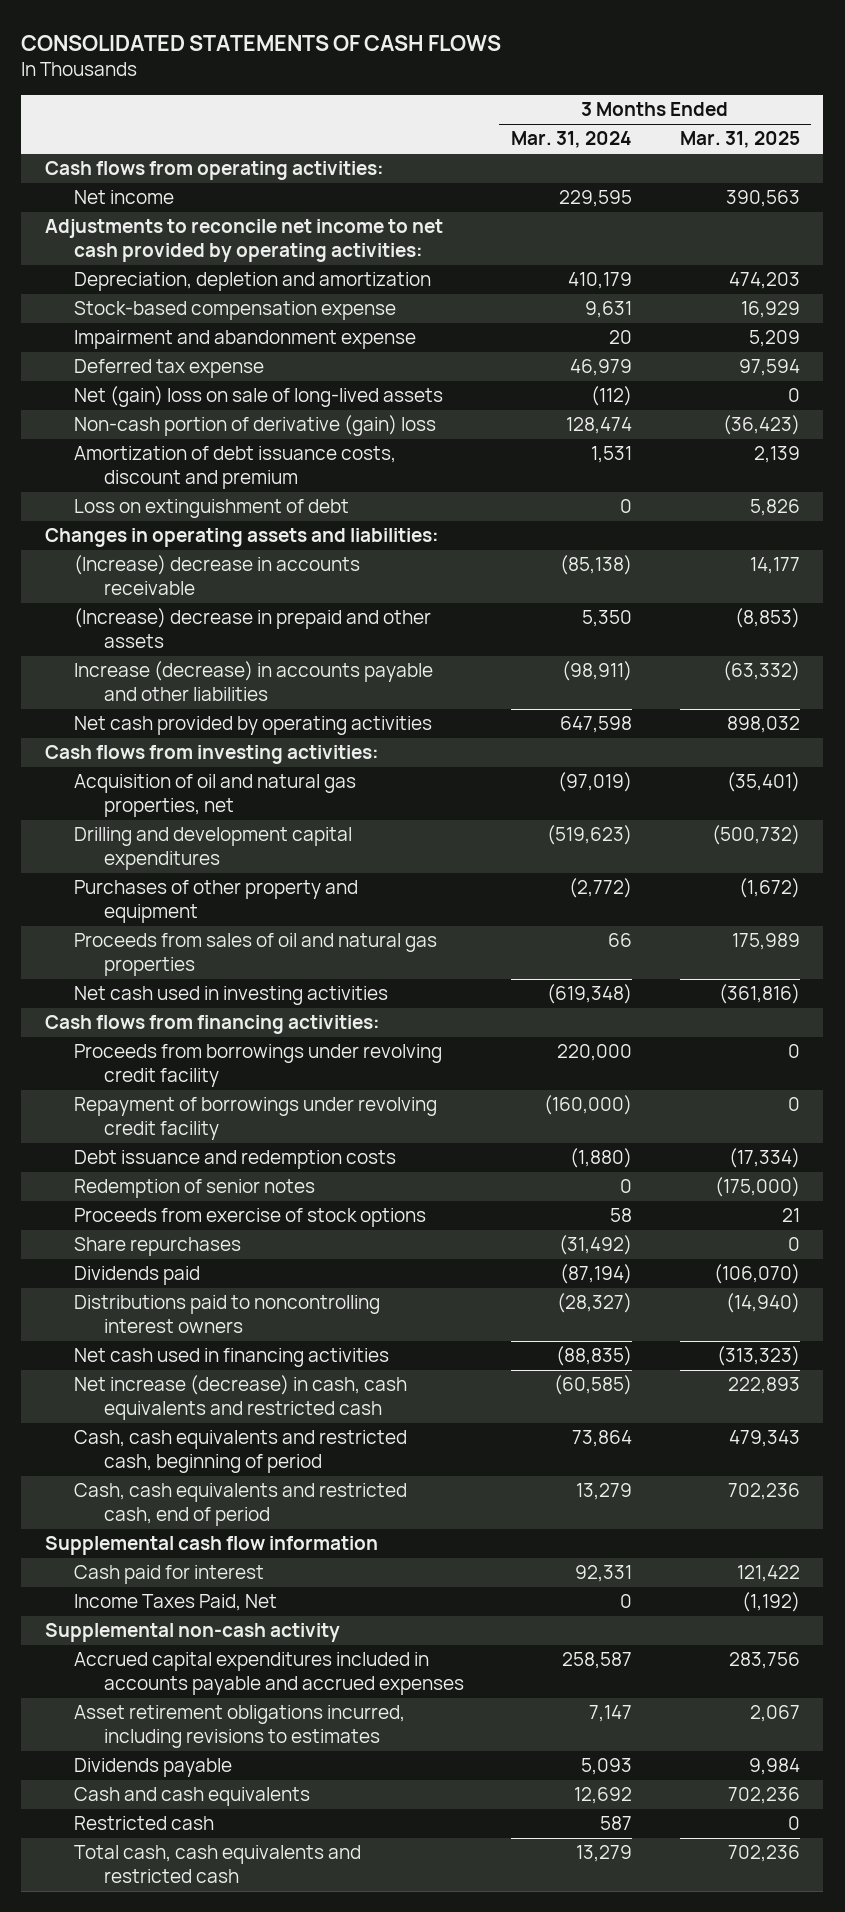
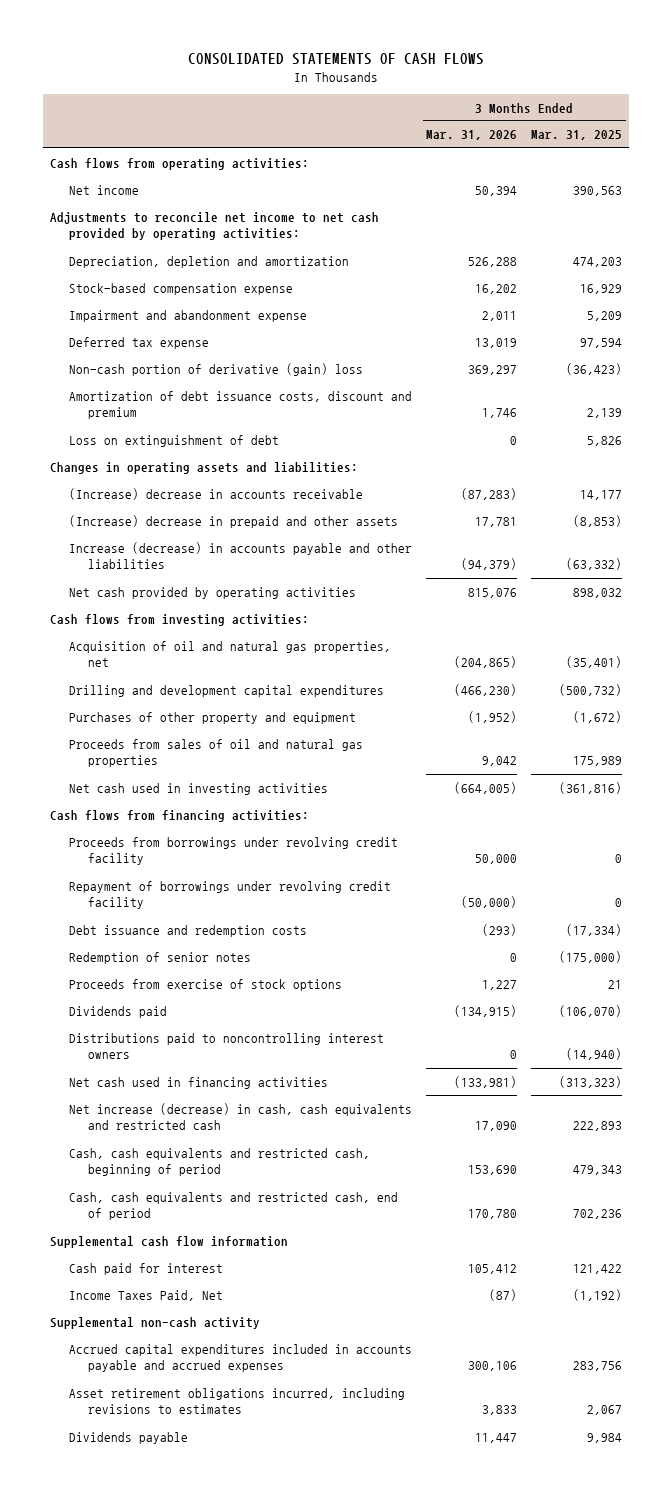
[511,131,633,149] Mar. 31, 2024 -> none
none -> [426,130,518,141] Mar. 31, 2026
[74,386,444,408] Net (gain) loss on sale of long-lived assets -> none
[74,1237,242,1257] Share repurchases -> none
[74,1787,311,1807] Cash and cash equivalents -> none
[74,1816,215,1831] Restricted cash -> none
[74,1845,362,1884] Total cash, cash equivalents and restricted cash -> none

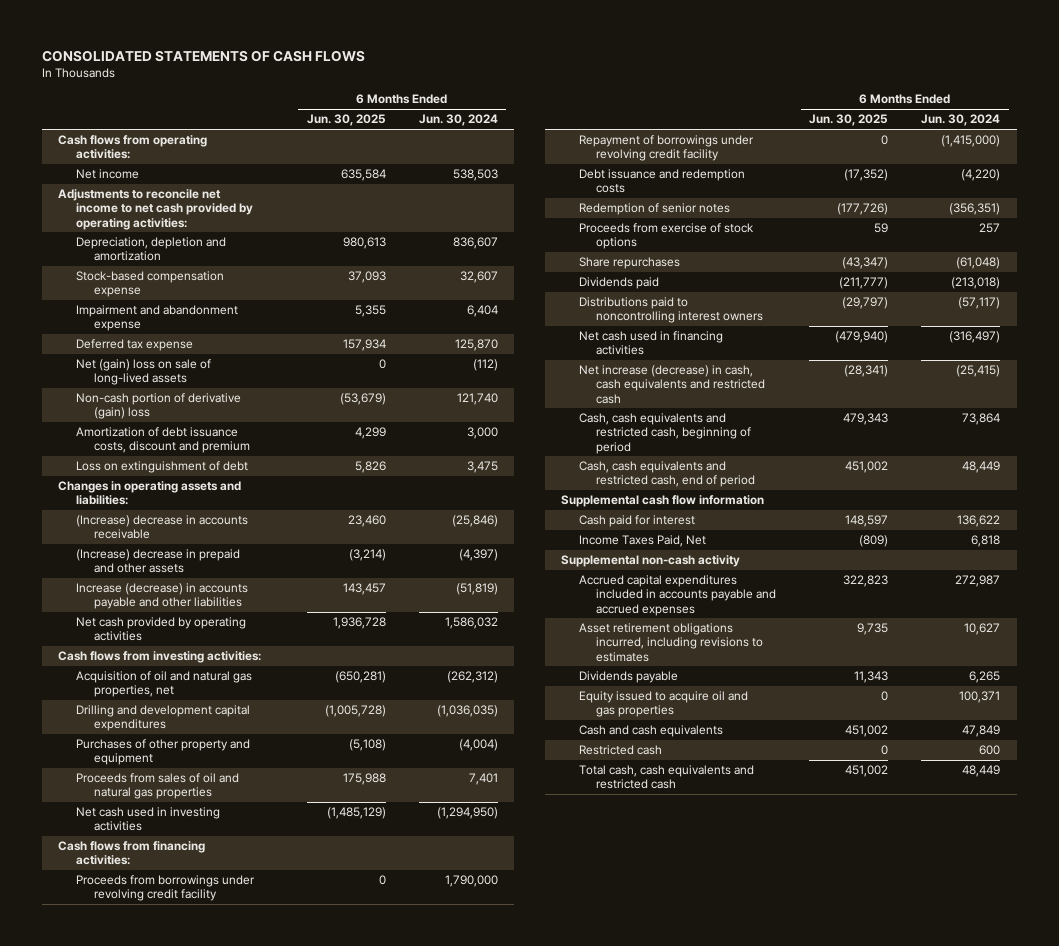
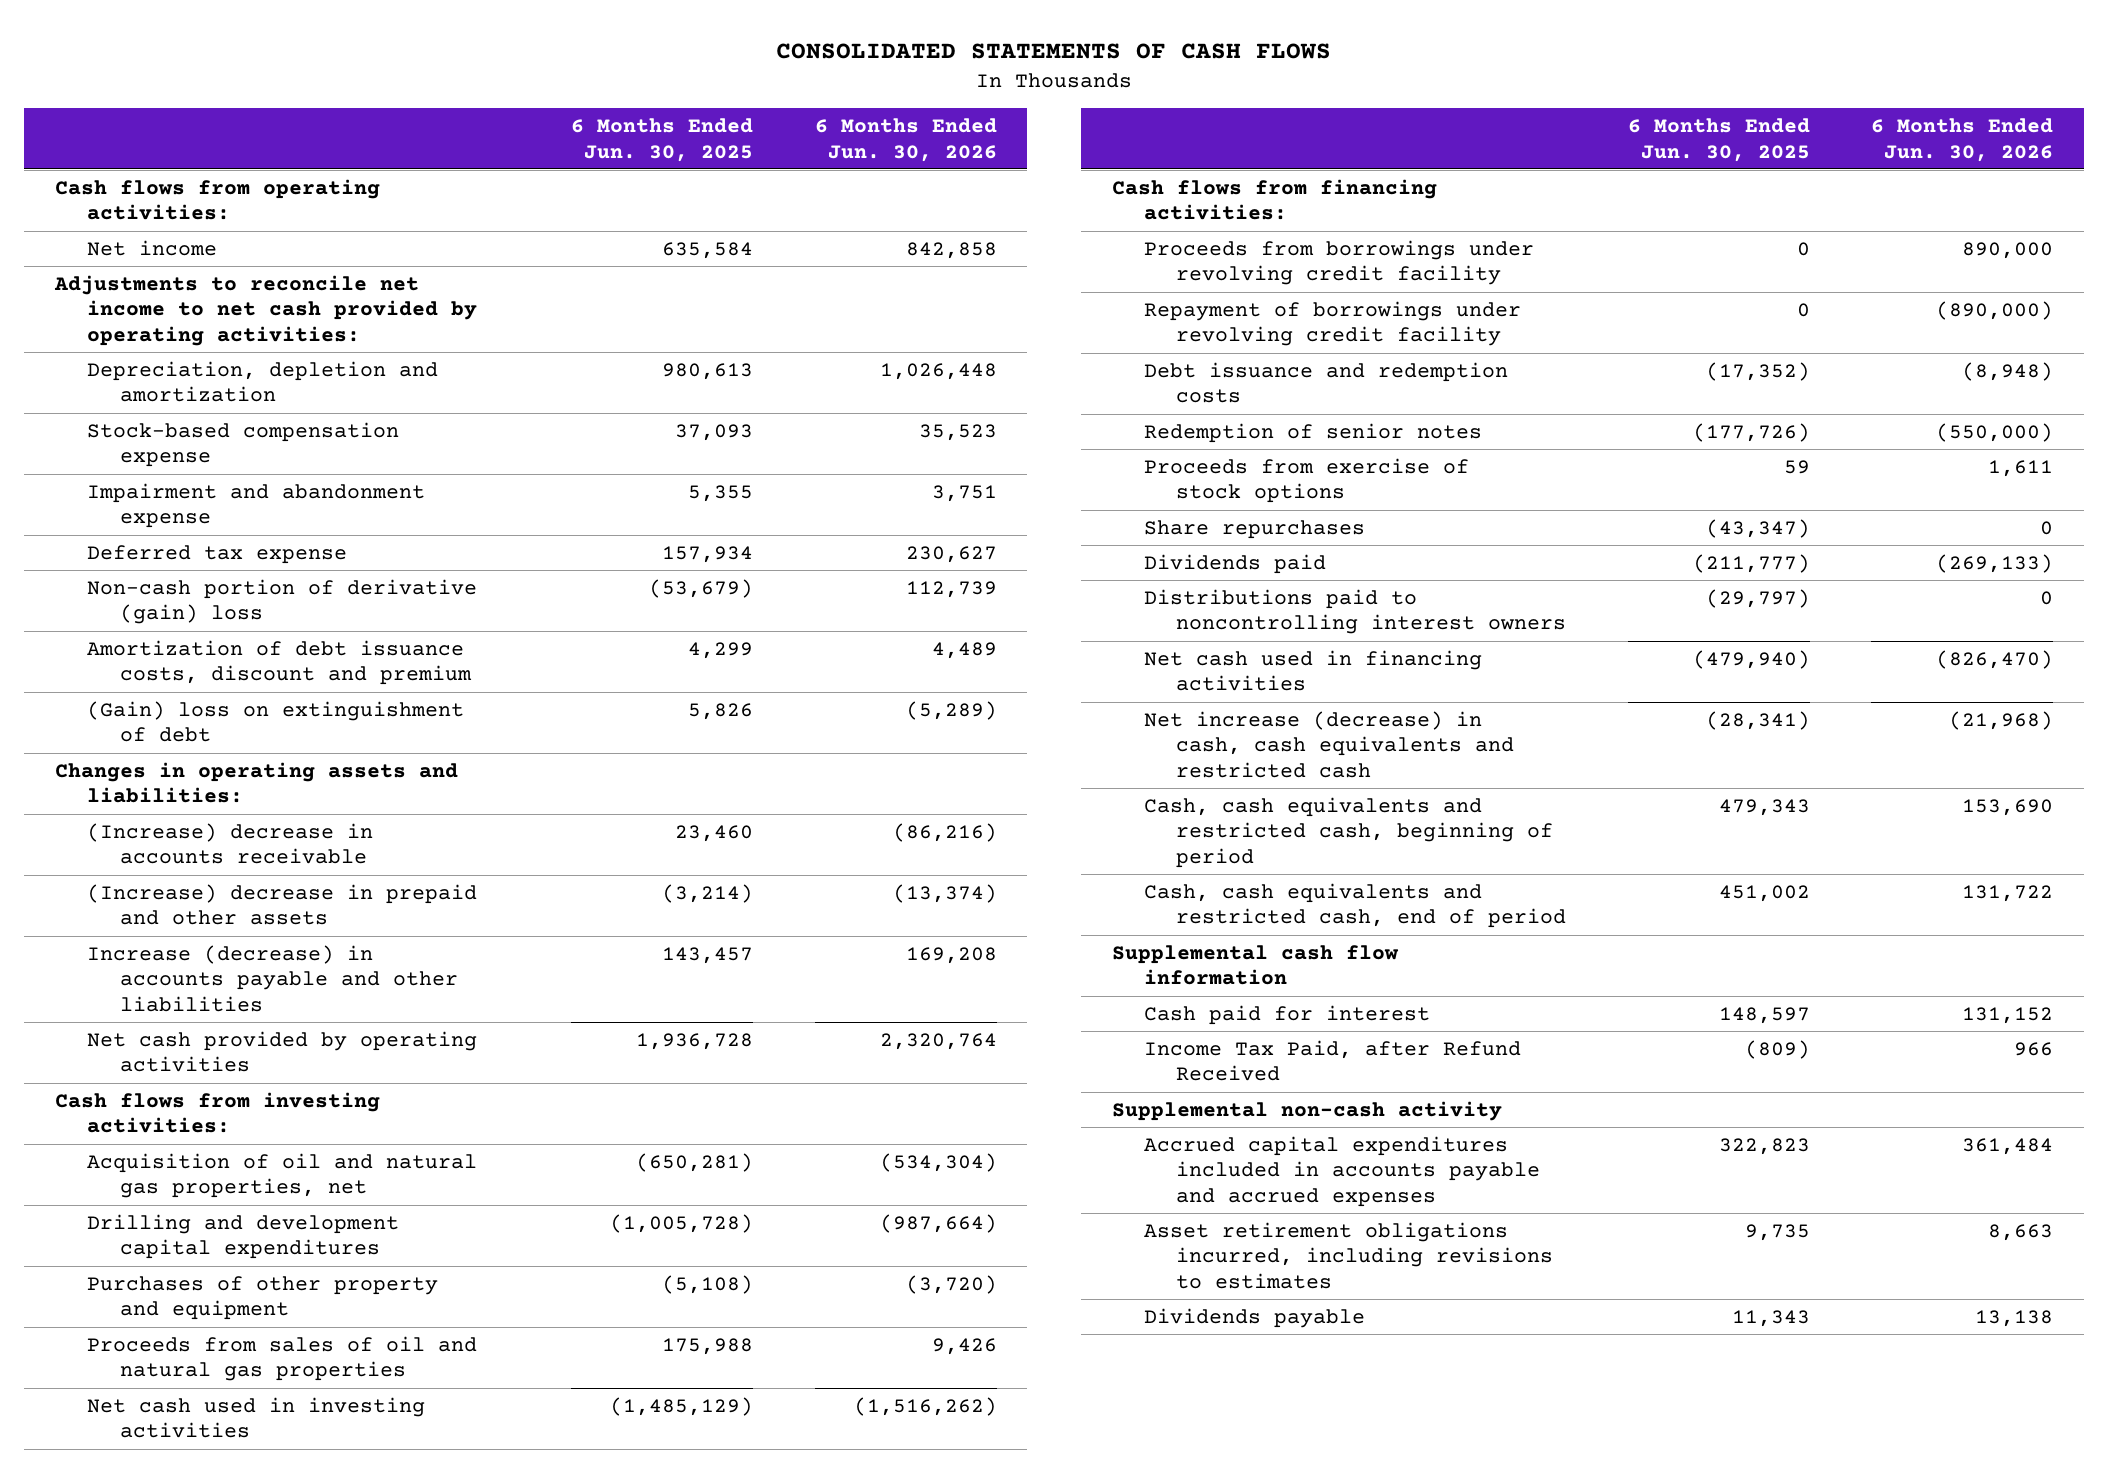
[418,114,498,127] Jun. 30, 2024 -> none
none -> [814,117,997,162] 6 Months Ended Jun. 30, 2026
[75,359,211,386] Net (gain) loss on sale of long-lived assets -> none
[75,461,248,474] Loss on extinguishment of debt -> [87,700,465,743] (Gain) loss on extinguishment of debt
[578,535,706,548] Income Taxes Paid, Net -> [1144,1039,1522,1082] Income Tax Paid, after Refund Received
[578,691,748,718] Equity issued to acquire oil and gas properties -> none
[578,725,723,738] Cash and cash equivalents -> none
[578,745,662,756] Restricted cash -> none
[578,765,754,790] Total cash, cash equivalents and restricted cash -> none

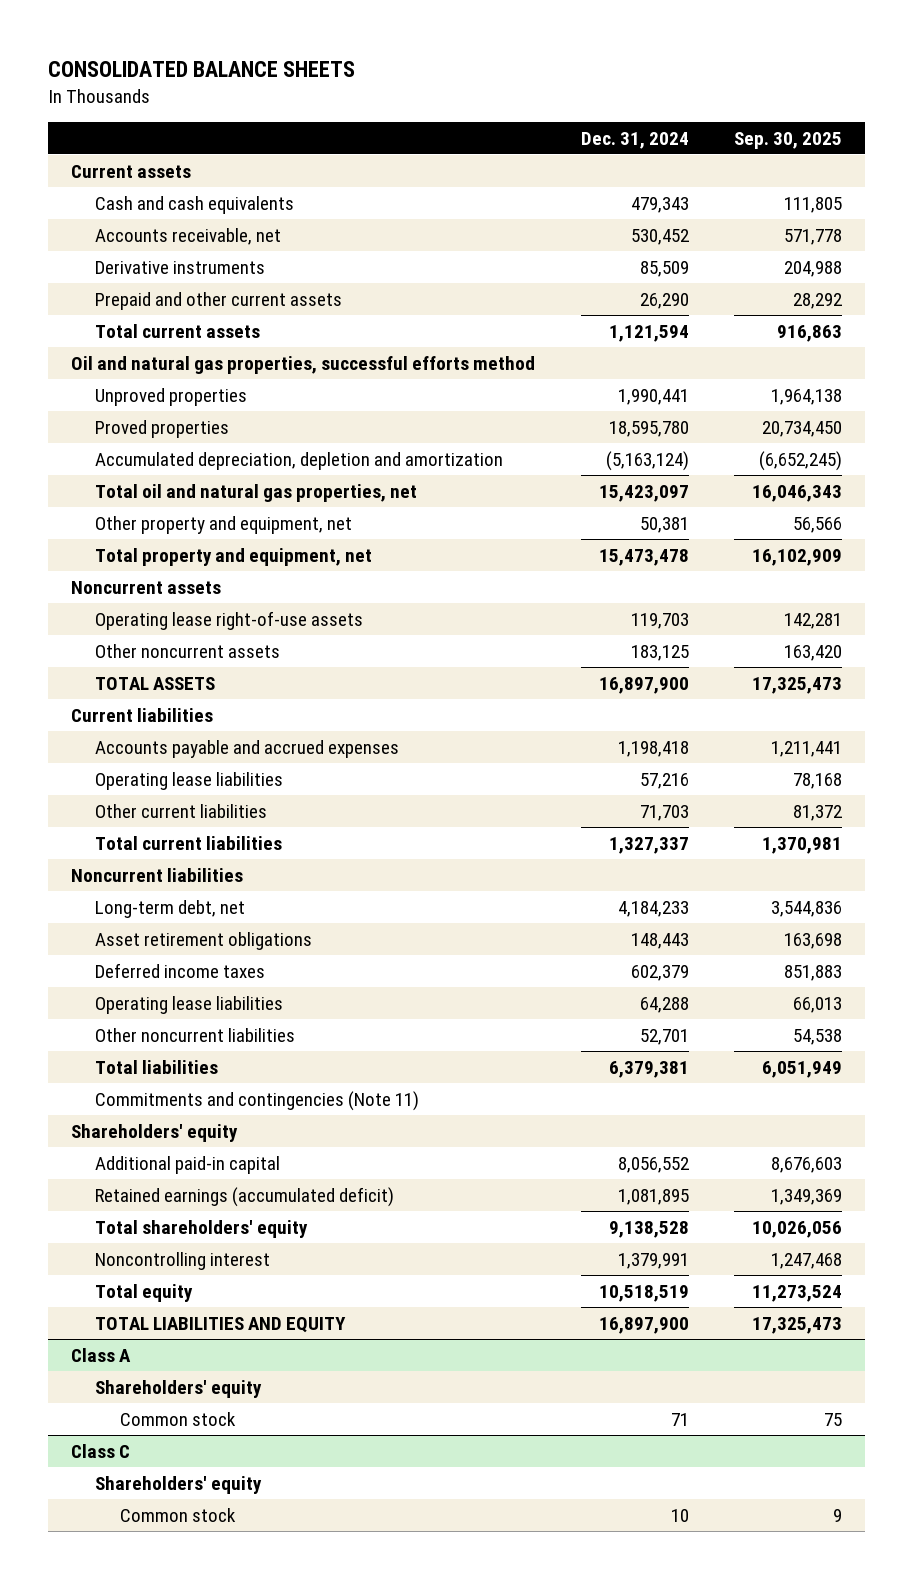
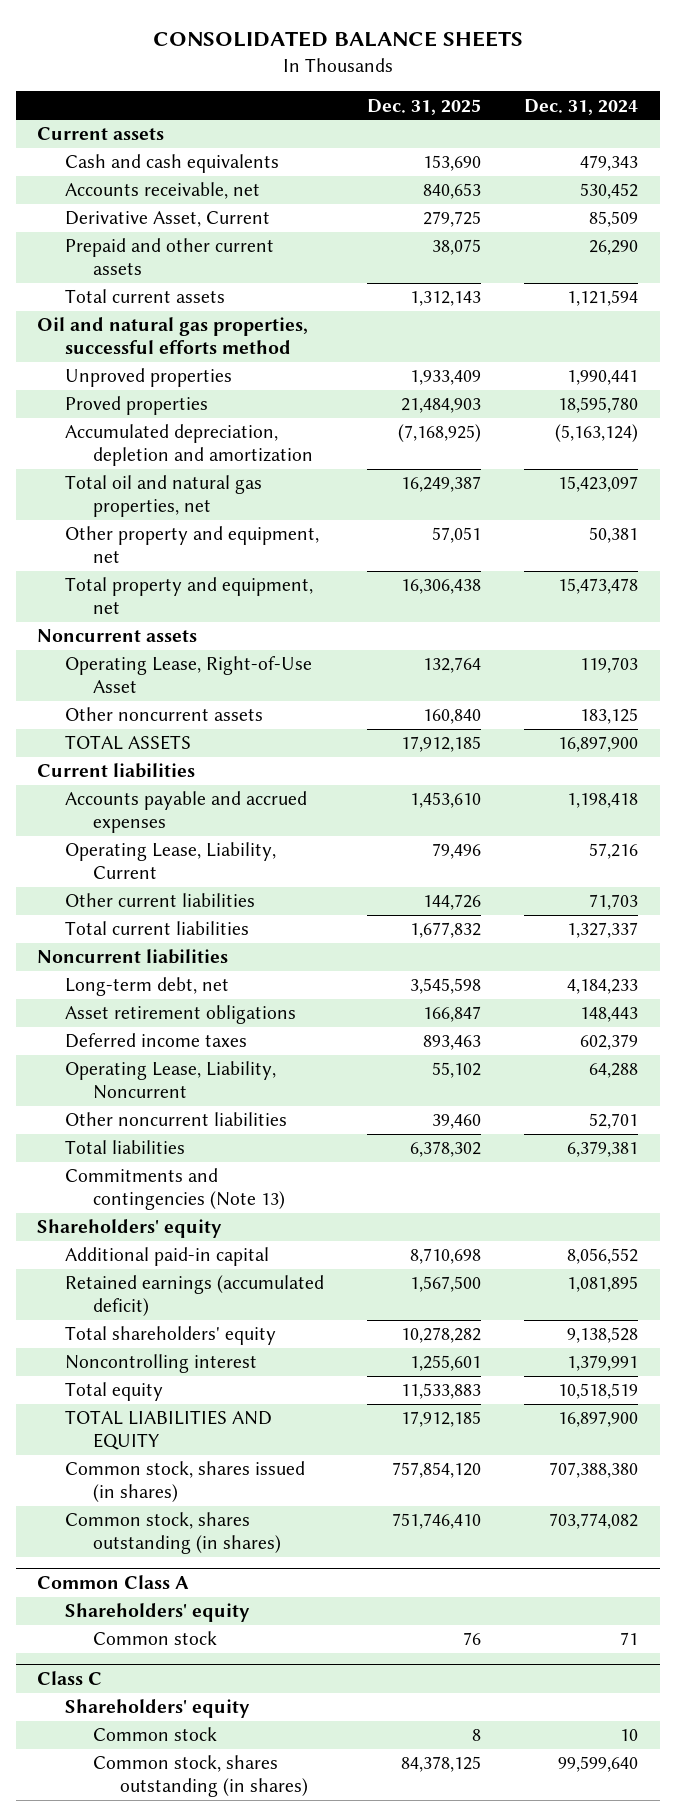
[734,131,843,149] Sep. 30, 2025 -> none
none -> [367,98,482,115] Dec. 31, 2025
[95,260,266,274] Derivative instruments -> [65,211,271,228] Derivative Asset, Current
[95,610,364,630] Operating lease right-of-use assets -> [65,656,313,694] Operating Lease, Right-of-Use Asset
[95,771,284,790] Operating lease liabilities -> [65,842,277,880] Operating Lease, Liability, Current
[95,995,284,1014] Operating lease liabilities -> [65,1061,277,1100] Operating Lease, Liability, Noncurrent
[95,1090,420,1111] Commitments and contingencies (Note 11) -> [65,1168,285,1211] Commitments and contingencies (Note 13)
none -> [65,1461,306,1503] Common stock, shares issued (in shares)
none -> [65,1512,281,1555] Common stock, shares outstanding (in shares)
[70,1347,131,1362] Class A -> [37,1574,190,1589] Common Class A
none -> [92,1755,309,1798] Common stock, shares outstanding (in shares)

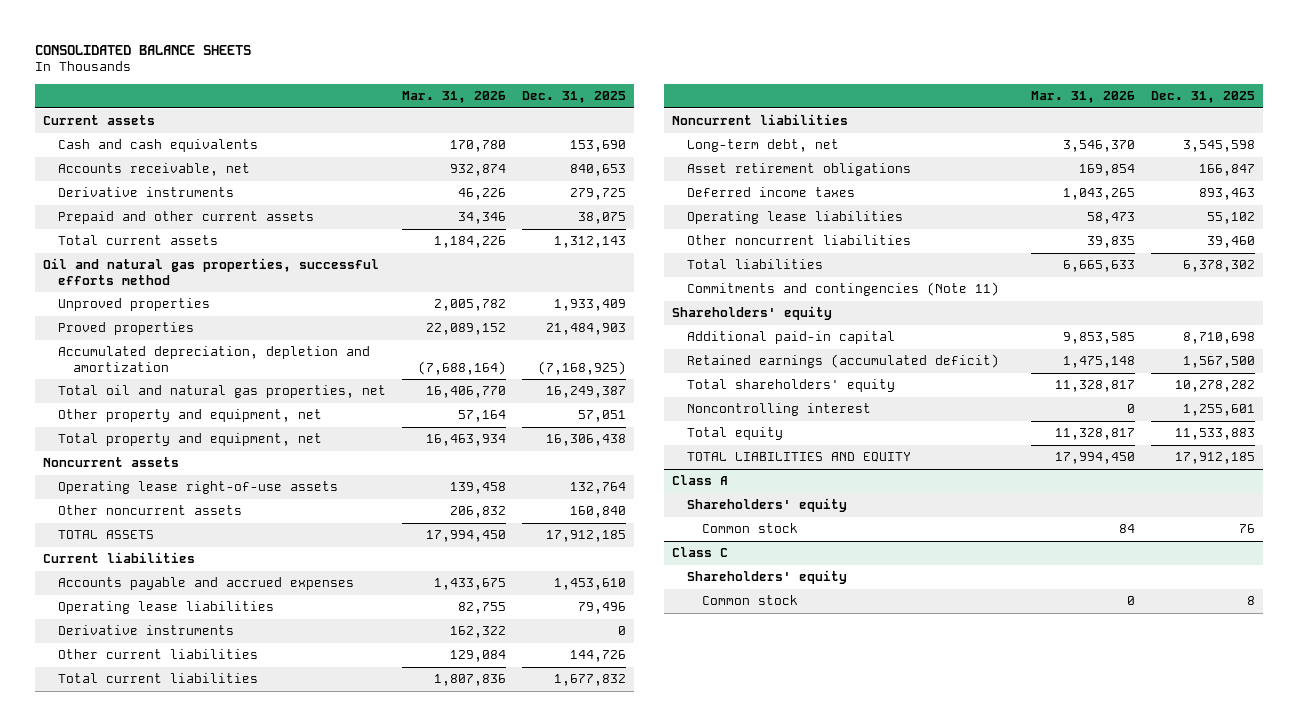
[524,98,639,115] Dec. 31, 2024 -> none
none -> [401,91,506,104] Mar. 31, 2026
[65,211,271,228] Derivative Asset, Current -> [58,187,235,198] Derivative instruments
[65,656,313,694] Operating Lease, Right-of-Use Asset -> [58,481,339,495] Operating lease right-of-use assets
[65,842,277,880] Operating Lease, Liability, Current -> [58,601,275,615] Operating lease liabilities
none -> [58,625,235,636] Derivative instruments
[65,1061,277,1100] Operating Lease, Liability, Noncurrent -> [687,211,904,225] Operating lease liabilities
[65,1168,285,1211] Commitments and contingencies (Note 13) -> [687,282,1000,297] Commitments and contingencies (Note 11)
[65,1461,306,1503] Common stock, shares issued (in shares) -> none
[65,1512,281,1555] Common stock, shares outstanding (in shares) -> none
[37,1574,190,1589] Common Class A -> [672,475,729,486] Class A
[92,1755,309,1798] Common stock, shares outstanding (in shares) -> none

